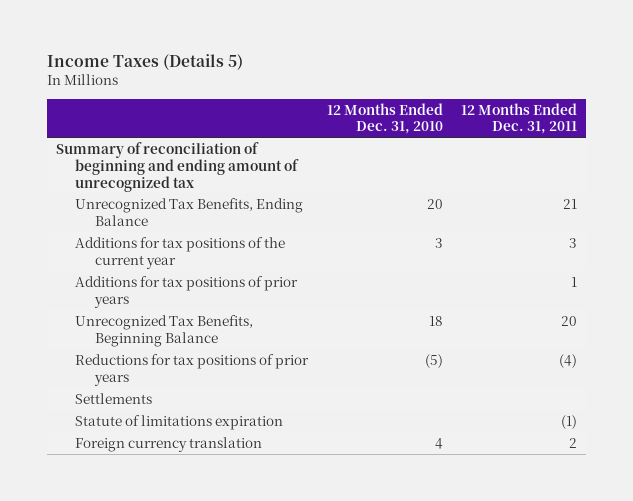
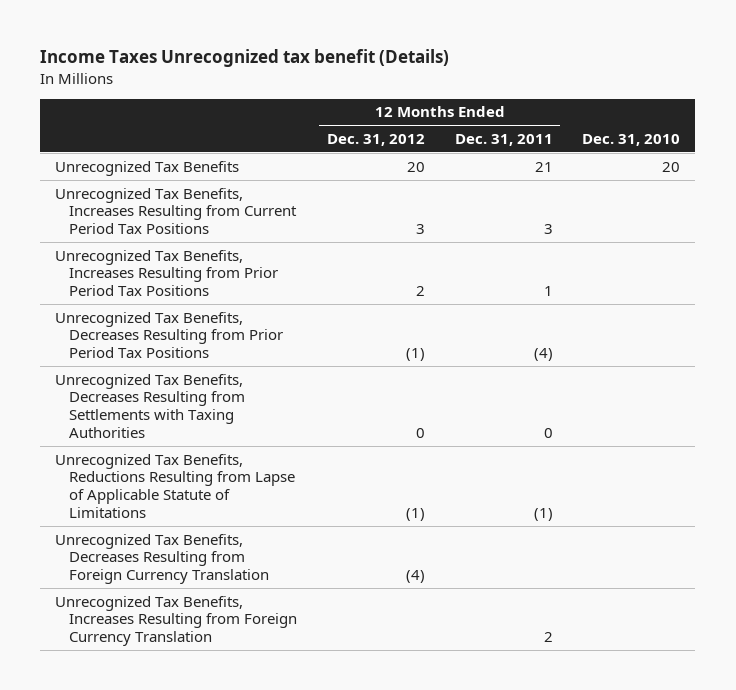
[46,54,243,71] Income Taxes (Details 5) -> [40,49,450,68] Income Taxes Unrecognized tax benefit (Details)
[326,102,443,135] 12 Months Ended Dec. 31, 2010 -> none
none -> [326,133,425,146] Dec. 31, 2012
none -> [582,133,681,146] Dec. 31, 2010
[55,141,300,192] Summary of reconciliation of beginning and ending amount of unrecognized tax -> none
[75,314,254,347] Unrecognized Tax Benefits, Beginning Balance -> none
[75,392,153,404] Settlements -> none
[75,197,304,226] Unrecognized Tax Benefits, Ending Balance -> [55,160,240,176] Unrecognized Tax Benefits
[75,236,286,269] Additions for tax positions of the current year -> [55,187,297,234] Unrecognized Tax Benefits, Increases Resulting from Current Period Tax Positions
[75,275,299,308] Additions for tax positions of prior years -> [55,249,278,296] Unrecognized Tax Benefits, Increases Resulting from Prior Period Tax Positions
[75,353,310,386] Reductions for tax positions of prior years -> [55,311,283,358] Unrecognized Tax Benefits, Decreases Resulting from Prior Period Tax Positions
none -> [55,373,245,438] Unrecognized Tax Benefits, Decreases Resulting from Settlements with Taxing Authorities
[75,414,284,430] Statute of limitations expiration -> [55,453,295,518] Unrecognized Tax Benefits, Reductions Resulting from Lapse of Applicable Statute of Limitations
none -> [55,533,269,584] Unrecognized Tax Benefits, Decreases Resulting from Foreign Currency Translation
[75,436,263,452] Foreign currency translation -> [55,595,297,646] Unrecognized Tax Benefits, Increases Resulting from Foreign Currency Translation

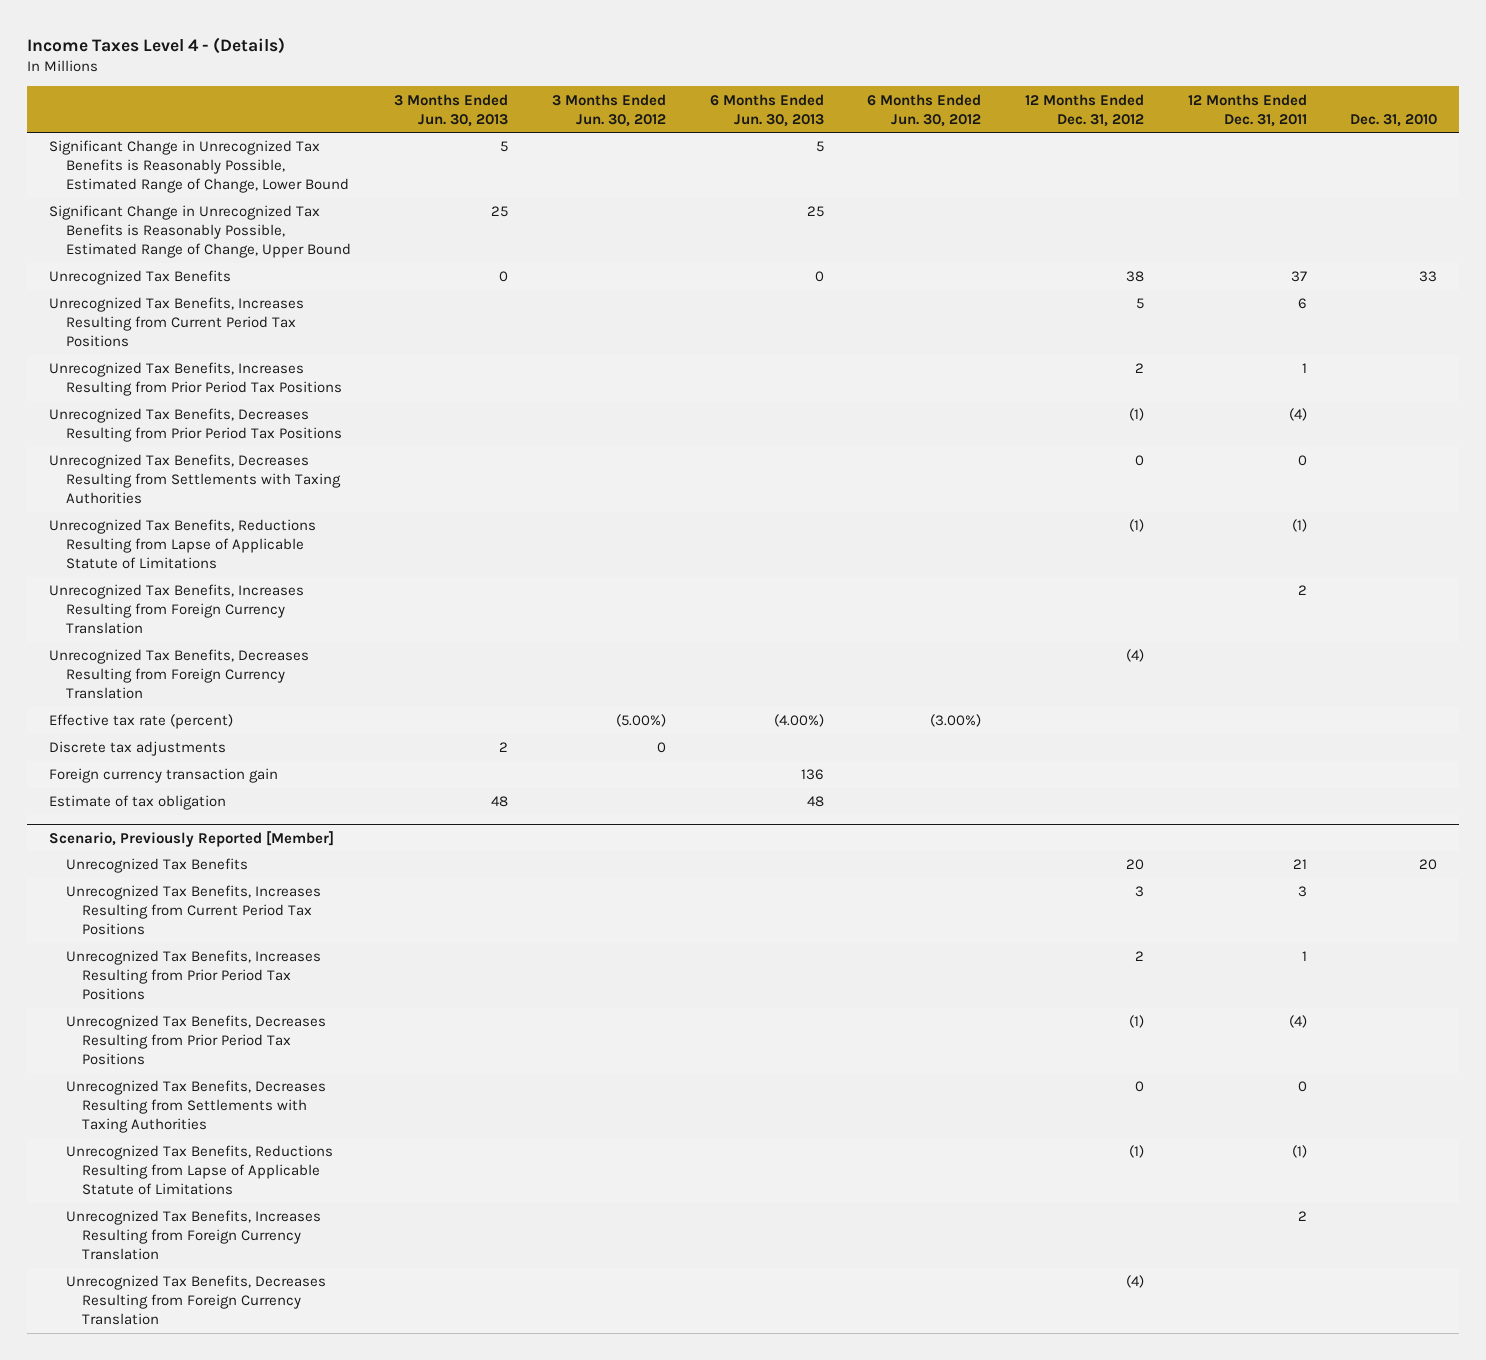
[40,49,450,68] Income Taxes Unrecognized tax benefit (Details) -> [27,36,286,54] Income Taxes Level 4 - (Details)
none -> [394,93,509,127] 3 Months Ended Jun. 30, 2013
none -> [551,93,666,127] 3 Months Ended Jun. 30, 2012
none -> [709,93,824,127] 6 Months Ended Jun. 30, 2013
none -> [867,93,982,127] 6 Months Ended Jun. 30, 2012
none -> [48,140,349,194] Significant Change in Unrecognized Tax Benefits is Reasonably Possible, Estimated Range of Change, Lower Bound
none -> [48,205,351,259] Significant Change in Unrecognized Tax Benefits is Reasonably Possible, Estimated Range of Change, Upper Bound
none -> [48,270,231,286] Unrecognized Tax Benefits
none -> [48,297,304,348] Unrecognized Tax Benefits, Increases Resulting from Current Period Tax Positions
none -> [48,362,342,397] Unrecognized Tax Benefits, Increases Resulting from Prior Period Tax Positions
none -> [48,408,342,443] Unrecognized Tax Benefits, Decreases Resulting from Prior Period Tax Positions
none -> [48,454,341,505] Unrecognized Tax Benefits, Decreases Resulting from Settlements with Taxing Authorities
none -> [48,519,316,570] Unrecognized Tax Benefits, Reductions Resulting from Lapse of Applicable Statute of Limitations
none -> [48,584,304,635] Unrecognized Tax Benefits, Increases Resulting from Foreign Currency Translation
[55,533,269,584] Unrecognized Tax Benefits, Decreases Resulting from Foreign Currency Translation -> [48,649,309,700] Unrecognized Tax Benefits, Decreases Resulting from Foreign Currency Translation
none -> [48,714,233,730] Effective tax rate (percent)
none -> [48,741,226,757] Discrete tax adjustments
none -> [48,768,278,784] Foreign currency transaction gain
none -> [48,795,226,811] Estimate of tax obligation
none -> [48,830,334,847] Scenario, Previously Reported [Member]
none -> [65,1275,326,1326] Unrecognized Tax Benefits, Decreases Resulting from Foreign Currency Translation

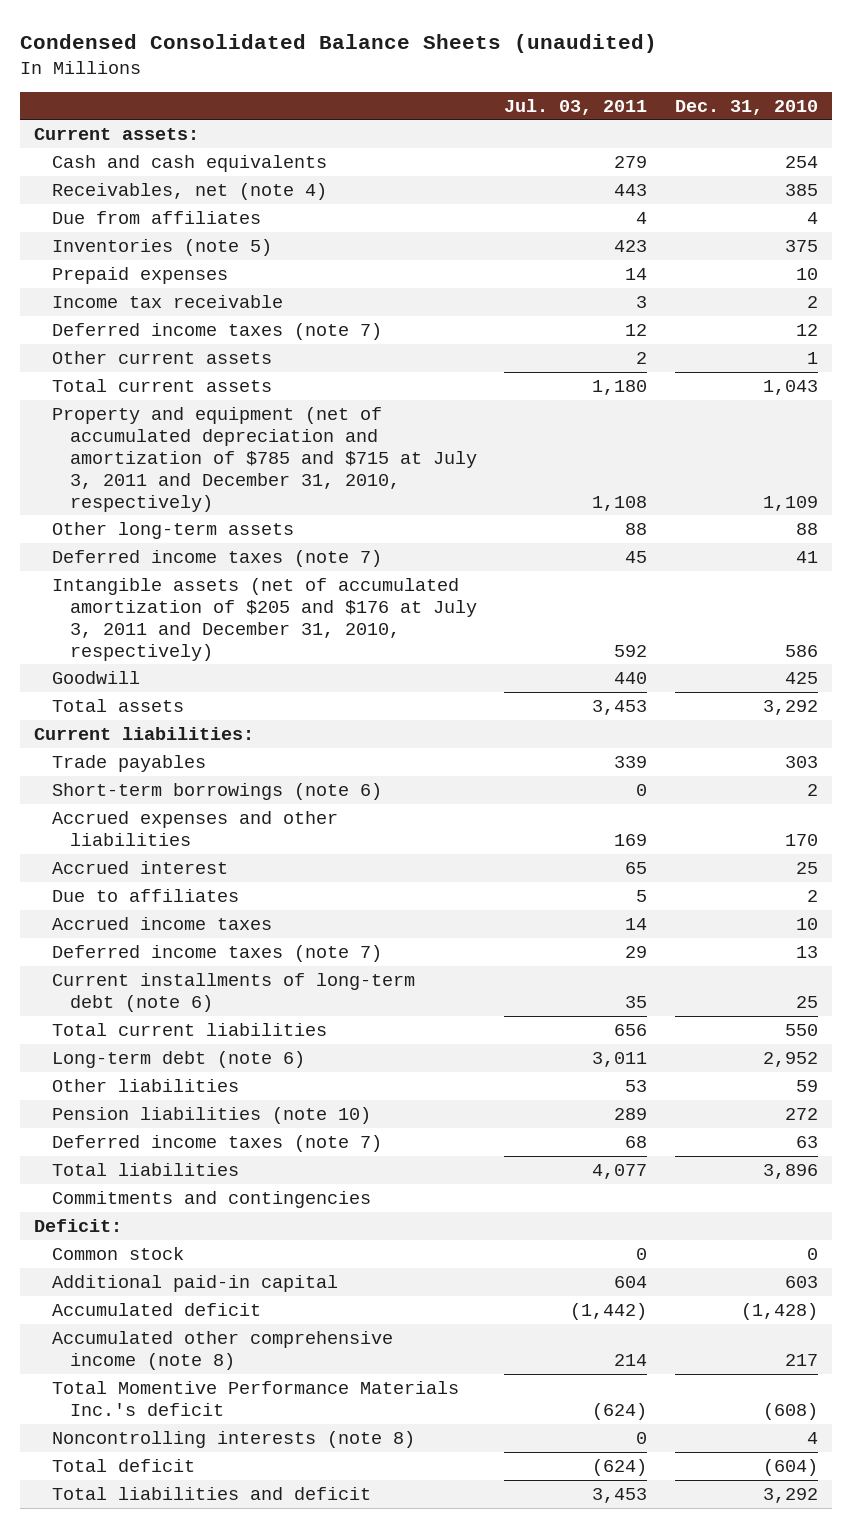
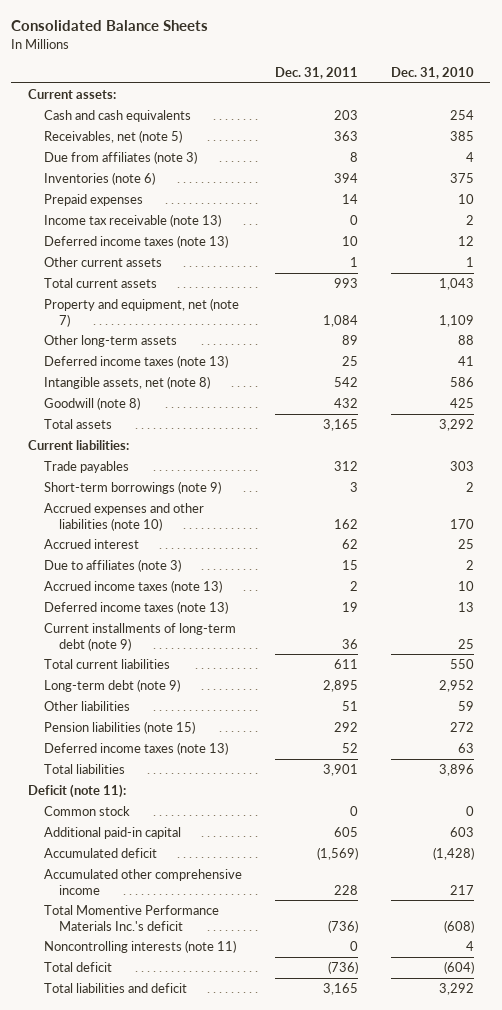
[20,33,658,53] Condensed Consolidated Balance Sheets (unaudited) -> [11,20,209,32] Consolidated Balance Sheets
[504,98,648,115] Jul. 03, 2011 -> none
none -> [274,66,358,79] Dec. 31, 2011
[52,182,328,200] Receivables, net (note 4) -> [43,130,182,144] Receivables, net (note 5)
[52,210,262,224] Due from affiliates -> [43,151,197,165] Due from affiliates (note 3)
[52,238,273,256] Inventories (note 5) -> [43,172,155,186] Inventories (note 6)
[52,294,284,308] Income tax receivable -> [43,214,221,228] Income tax receivable (note 13)
[52,322,383,340] Deferred income taxes (note 7) -> [43,235,228,249] Deferred income taxes (note 13)
[52,406,478,512] Property and equipment (net of accumulated depreciation and amortization of $785 and $715 at July 3, 2011 and December 31, 2010, respectively) -> [43,298,239,327] Property and equipment, net (note 7)
[52,549,383,567] Deferred income taxes (note 7) -> [43,355,228,369] Deferred income taxes (note 13)
[52,577,478,661] Intangible assets (net of accumulated amortization of $205 and $176 at July 3, 2011 and December 31, 2010, respectively) -> [43,376,210,390] Intangible assets, net (note 8)
[52,670,141,684] Goodwill -> [43,397,140,411] Goodwill (note 8)
[52,782,383,800] Short-term borrowings (note 6) -> [43,481,221,495] Short-term borrowings (note 9)
[52,810,339,846] Accrued expenses and other liabilities -> [43,503,204,531] Accrued expenses and other liabilities (note 10)
[52,888,240,902] Due to affiliates -> [43,559,181,573] Due to affiliates (note 3)
[52,916,273,930] Accrued income taxes -> [43,580,222,594] Accrued income taxes (note 13)
[52,944,383,962] Deferred income taxes (note 7) -> [43,601,228,615] Deferred income taxes (note 13)
[52,972,416,1012] Current installments of long-term debt (note 6) -> [43,623,236,651] Current installments of long-term debt (note 9)
[52,1050,306,1068] Long-term debt (note 6) -> [43,679,180,693] Long-term debt (note 9)
[52,1106,372,1124] Pension liabilities (note 10) -> [43,721,195,735] Pension liabilities (note 15)
[52,1134,383,1152] Deferred income taxes (note 7) -> [43,742,228,756] Deferred income taxes (note 13)
[52,1190,372,1208] Commitments and contingencies -> none
[34,1218,123,1232] Deficit: -> [27,784,126,799] Deficit (note 11):
[52,1330,394,1370] Accumulated other comprehensive income (note 8) -> [43,869,242,895] Accumulated other comprehensive income
[52,1430,416,1448] Noncontrolling interests (note 8) -> [43,940,236,954] Noncontrolling interests (note 11)

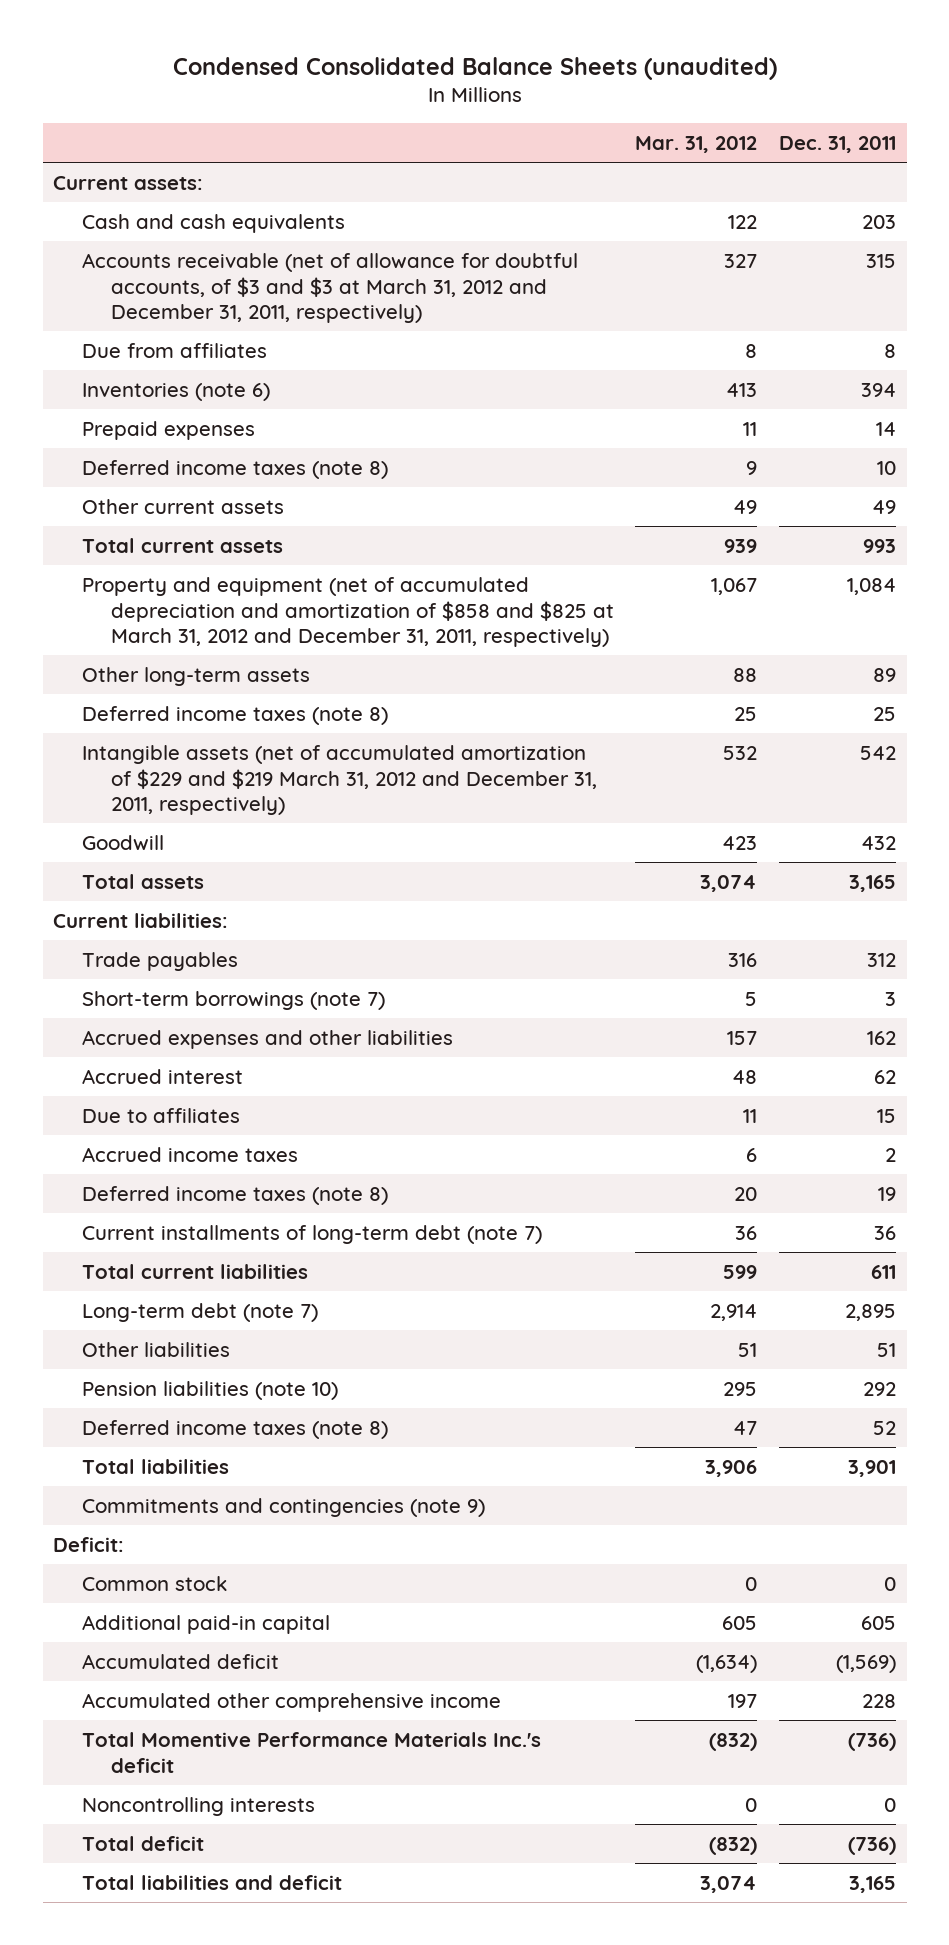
[11,20,209,32] Consolidated Balance Sheets -> [172,56,777,80] Condensed Consolidated Balance Sheets (unaudited)
[390,66,474,79] Dec. 31, 2010 -> none
none -> [635,135,758,153] Mar. 31, 2012
[43,130,182,144] Receivables, net (note 5) -> none
none -> [82,252,579,324] Accounts receivable (net of allowance for doubtful accounts, of $3 and $3 at March 31, 2012 and December 31, 2011, respectively)
[43,151,197,165] Due from affiliates (note 3) -> [82,342,268,358] Due from affiliates
[43,214,221,228] Income tax receivable (note 13) -> none
[43,235,228,249] Deferred income taxes (note 13) -> [82,459,389,479] Deferred income taxes (note 8)
[349,257,358,268] 1 -> [871,499,896,514] 49
[43,298,239,327] Property and equipment, net (note 7) -> [82,576,615,648] Property and equipment (net of accumulated depreciation and amortization of $858 and $825 at March 31, 2012 and December 31, 2011, respectively)
[43,355,228,369] Deferred income taxes (note 13) -> [82,705,389,725] Deferred income taxes (note 8)
[43,376,210,390] Intangible assets, net (note 8) -> [82,744,598,816] Intangible assets (net of accumulated amortization of $229 and $219 March 31, 2012 and December 31, 2011, respectively)
[43,397,140,411] Goodwill (note 8) -> [82,834,165,851] Goodwill
[43,481,221,495] Short-term borrowings (note 9) -> [82,990,386,1010] Short-term borrowings (note 7)
[43,503,204,531] Accrued expenses and other liabilities (note 10) -> [82,1029,454,1049] Accrued expenses and other liabilities
[43,559,181,573] Due to affiliates (note 3) -> [82,1107,241,1123] Due to affiliates
[43,580,222,594] Accrued income taxes (note 13) -> [82,1146,299,1162] Accrued income taxes
[43,601,228,615] Deferred income taxes (note 13) -> [82,1185,389,1205] Deferred income taxes (note 8)
[43,623,236,651] Current installments of long-term debt (note 9) -> [82,1224,543,1244] Current installments of long-term debt (note 7)
[43,679,180,693] Long-term debt (note 9) -> [82,1302,319,1322] Long-term debt (note 7)
[43,721,195,735] Pension liabilities (note 15) -> [82,1380,339,1400] Pension liabilities (note 10)
[43,742,228,756] Deferred income taxes (note 13) -> [82,1419,389,1439] Deferred income taxes (note 8)
none -> [82,1497,486,1517] Commitments and contingencies (note 9)
[27,784,126,799] Deficit (note 11): -> [53,1536,125,1552] Deficit:
[43,940,236,954] Noncontrolling interests (note 11) -> [82,1796,316,1816] Noncontrolling interests

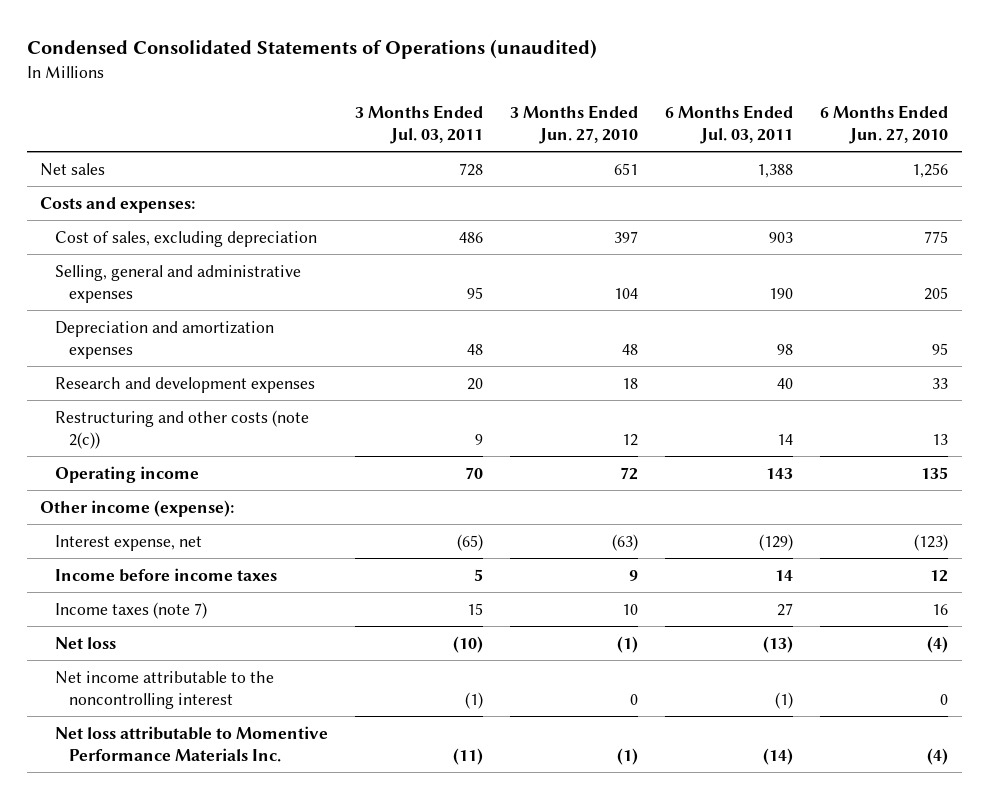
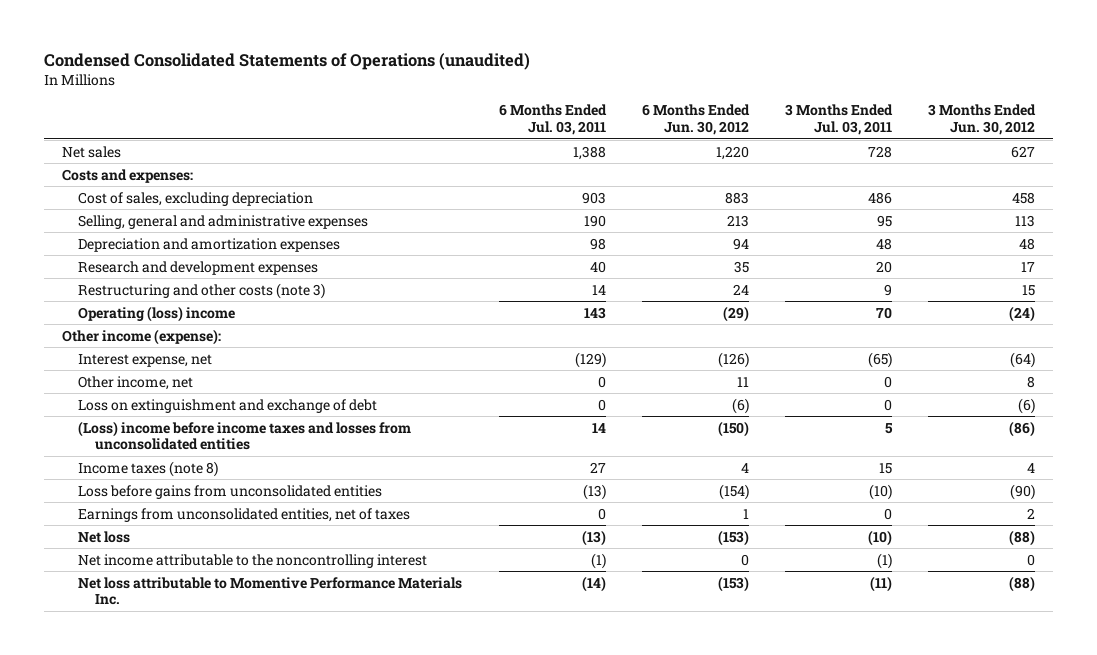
[510,105,639,144] 3 Months Ended Jun. 27, 2010 -> none
[820,105,949,144] 6 Months Ended Jun. 27, 2010 -> none
none -> [641,104,750,136] 6 Months Ended Jun. 30, 2012
none -> [928,104,1037,136] 3 Months Ended Jun. 30, 2012
[54,409,309,449] Restructuring and other costs (note 2(c)) -> [78,282,326,299] Restructuring and other costs (note 3)
[54,465,199,483] Operating income -> [78,305,236,322] Operating (loss) income
none -> [78,375,194,390] Other income, net
none -> [78,398,378,413] Loss on extinguishment and exchange of debt
[54,567,277,582] Income before income taxes -> [78,420,412,451] (Loss) income before income taxes and losses from unconsolidated entities
[54,601,207,619] Income taxes (note 7) -> [78,460,219,477] Income taxes (note 8)
none -> [78,484,383,499] Loss before gains from unconsolidated entities
none -> [78,507,411,522] Earnings from unconsolidated entities, net of taxes

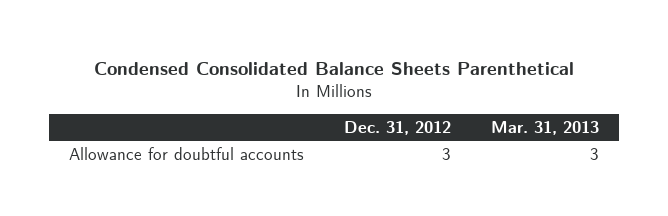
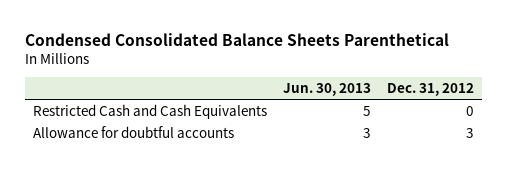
[491,120,600,135] Mar. 31, 2013 -> none
none -> [282,83,371,97] Jun. 30, 2013
none -> [32,103,267,119] Restricted Cash and Cash Equivalents

